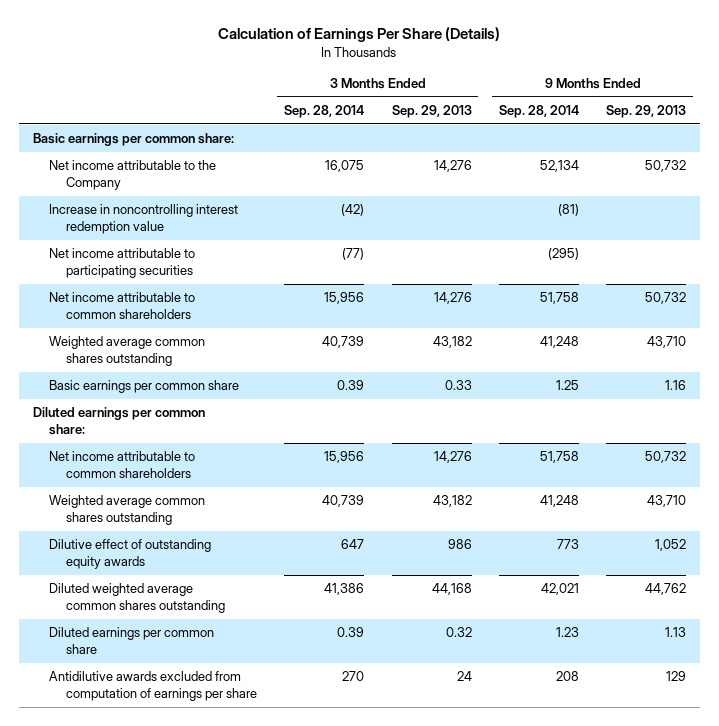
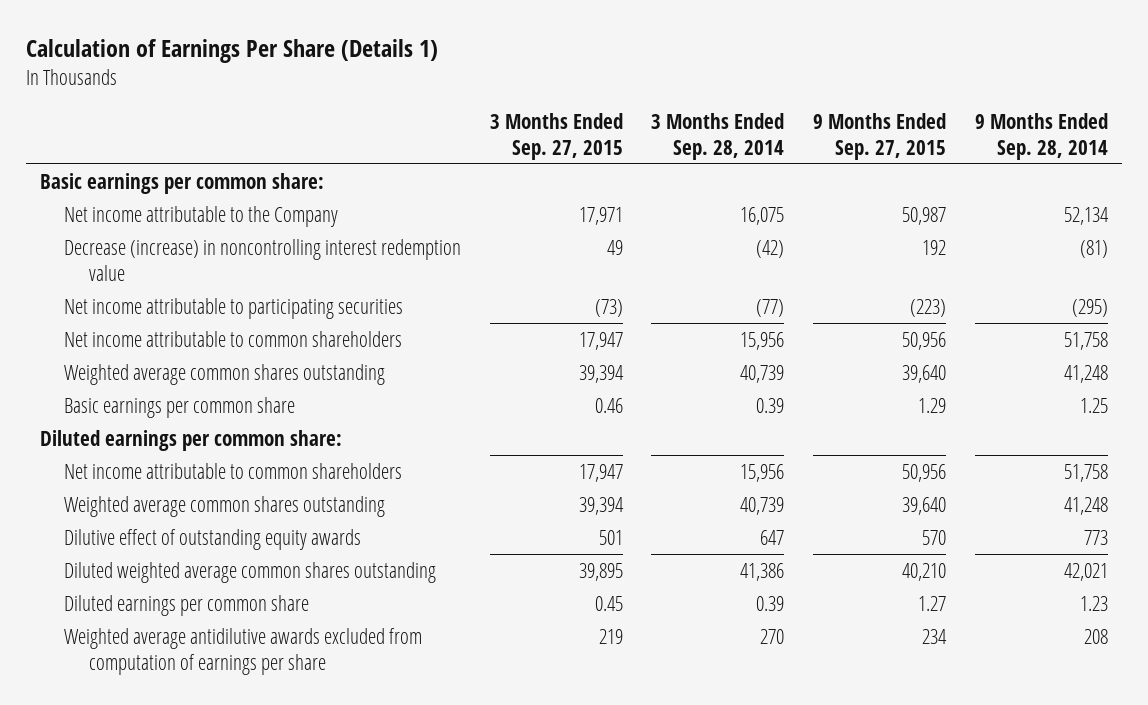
[218,27,501,43] Calculation of Earnings Per Share (Details) -> [25,39,438,64] Calculation of Earnings Per Share (Details 1)
[391,105,472,119] Sep. 29, 2013 -> none
[606,105,687,119] Sep. 29, 2013 -> none
none -> [489,112,623,160] 3 Months Ended Sep. 27, 2015
none -> [812,112,946,160] 9 Months Ended Sep. 27, 2015
[49,204,239,235] Increase in noncontrolling interest redemption value -> [64,238,462,281] Decrease (increase) in noncontrolling interest redemption value
[49,671,257,702] Antidilutive awards excluded from computation of earnings per share -> [64,627,423,675] Weighted average antidilutive awards excluded from computation of earnings per share

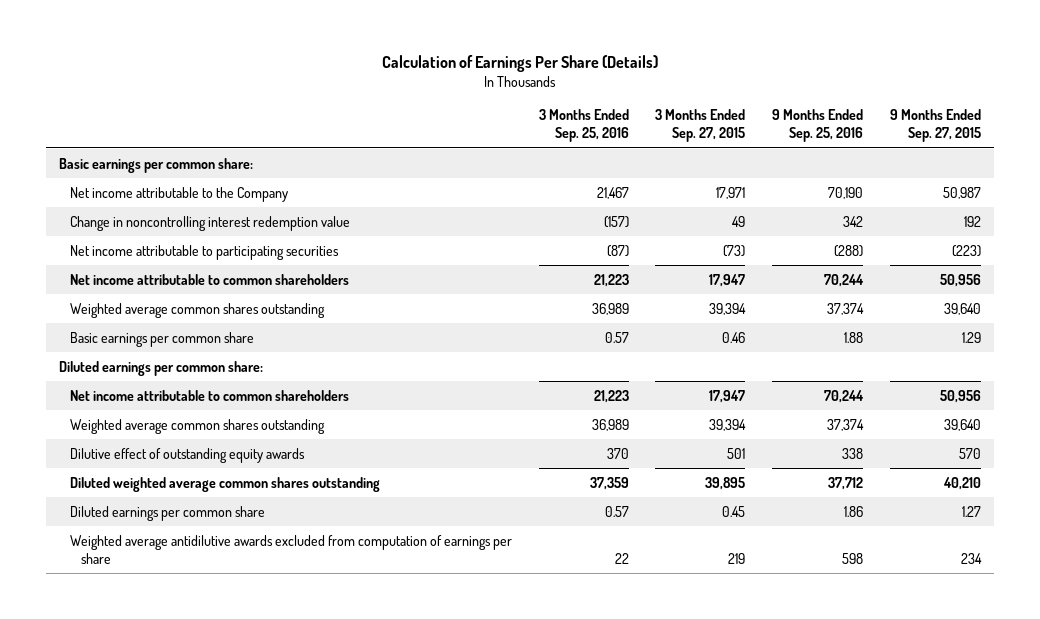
[25,39,438,64] Calculation of Earnings Per Share (Details 1) -> [382,54,659,72] Calculation of Earnings Per Share (Details)
[651,112,785,160] 3 Months Ended Sep. 28, 2014 -> none
[974,112,1108,160] 9 Months Ended Sep. 28, 2014 -> none
none -> [538,109,629,143] 3 Months Ended Sep. 25, 2016
none -> [772,109,864,143] 9 Months Ended Sep. 25, 2016
[64,238,462,281] Decrease (increase) in noncontrolling interest redemption value -> [69,215,350,231] Change in noncontrolling interest redemption value

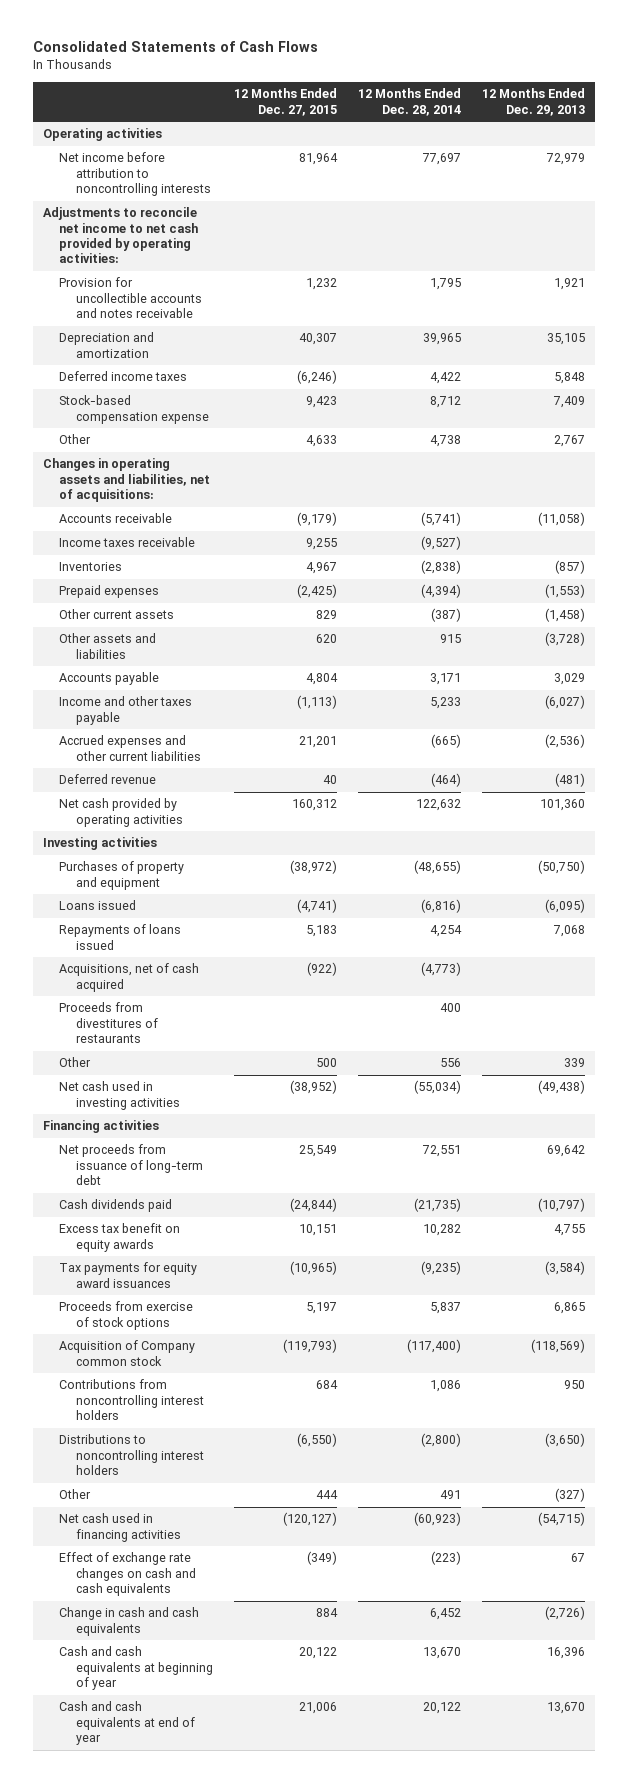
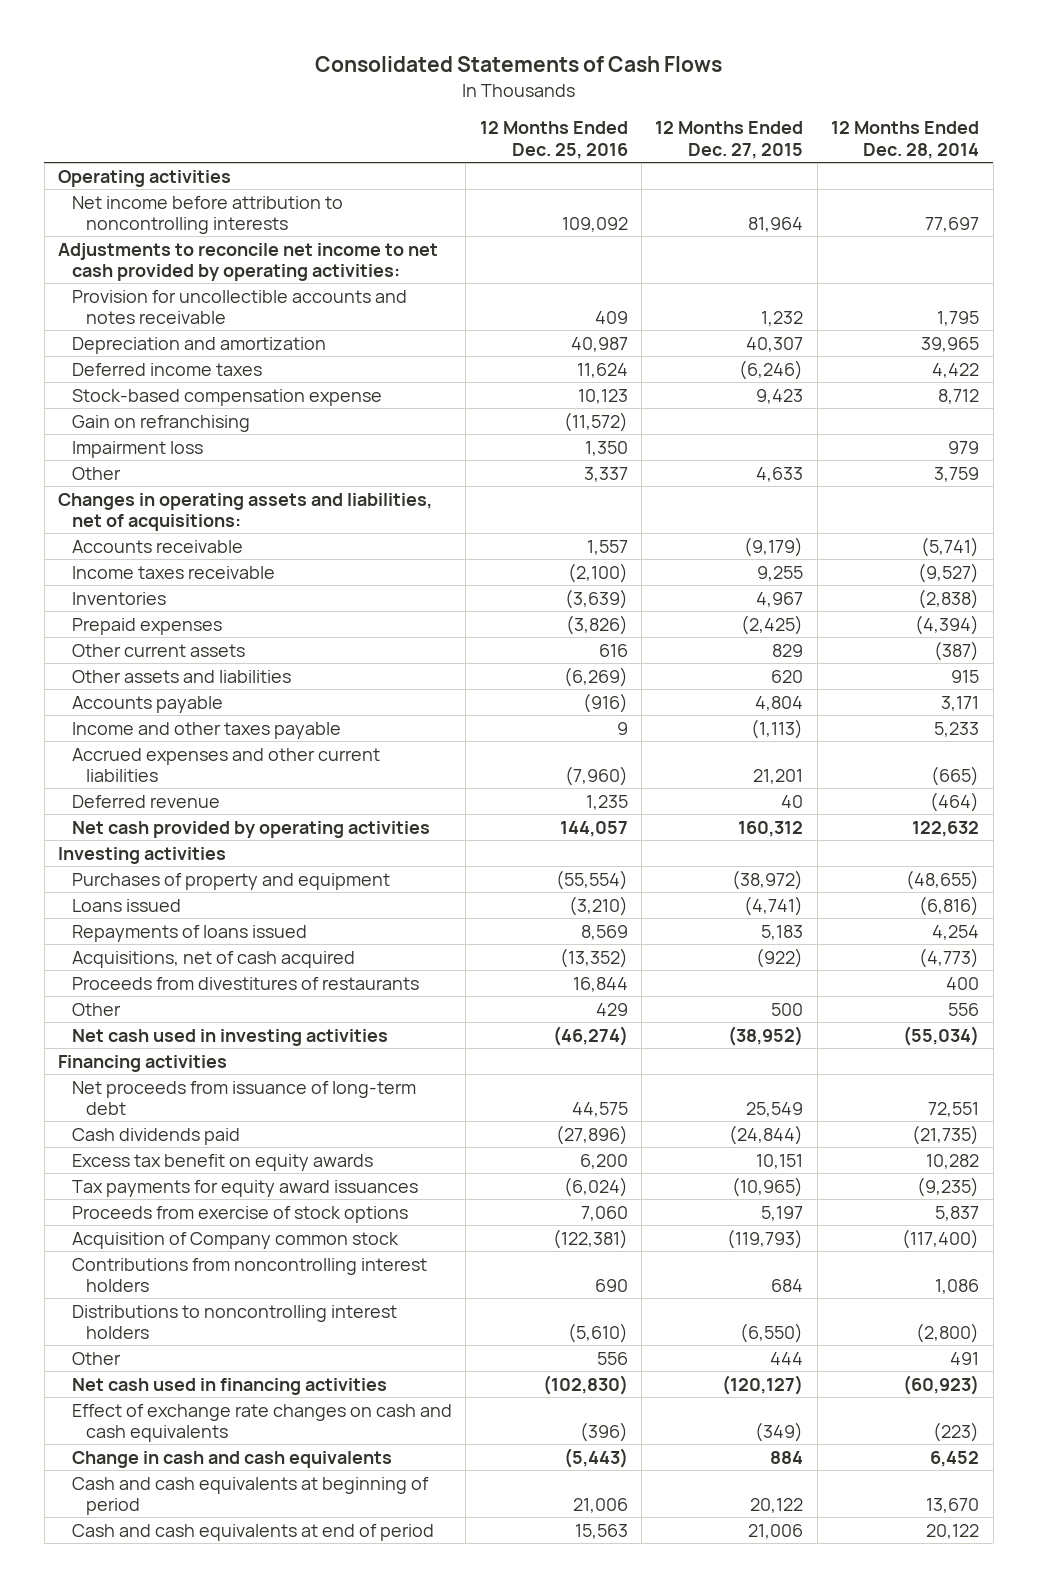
[481,88,585,116] 12 Months Ended Dec. 29, 2013 -> none
none -> [479,121,628,159] 12 Months Ended Dec. 25, 2016
none -> [71,414,250,432] Gain on refranchising
none -> [71,440,203,458] Impairment loss
[429,435,461,448] 4,738 -> [934,466,980,482] 3,759
[59,1646,213,1691] Cash and cash equivalents at beginning of year -> [71,1476,429,1515] Cash and cash equivalents at beginning of period
[59,1701,195,1746] Cash and cash equivalents at end of year -> [71,1523,434,1541] Cash and cash equivalents at end of period

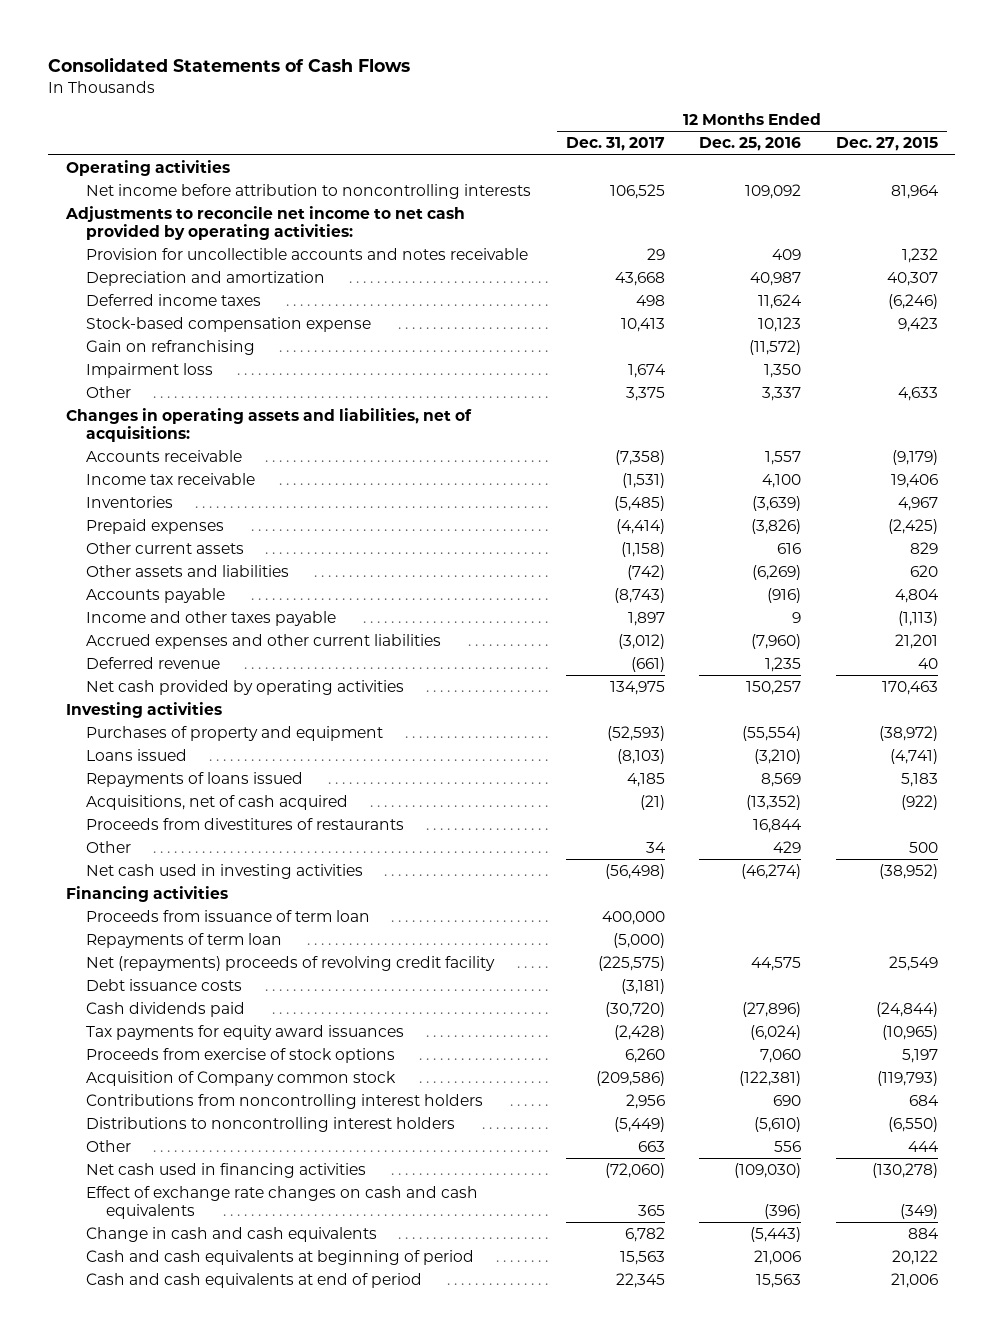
[831,121,980,159] 12 Months Ended Dec. 28, 2014 -> none
none -> [565,137,665,152] Dec. 31, 2017
[71,565,275,579] Income taxes receivable -> [85,472,255,485] Income tax receivable
[567,562,628,583] (2,100) -> [762,473,802,488] 4,100
[757,565,804,581] 9,255 -> [890,473,938,488] 19,406
[559,820,628,837] 144,057 -> [746,679,802,695] 150,257
[738,820,804,837] 160,312 -> [881,680,938,695] 170,463
none -> [85,909,370,922] Proceeds from issuance of term loan
none -> [85,932,282,948] Repayments of term loan
[71,1080,416,1115] Net proceeds from issuance of long-term debt -> [85,955,495,971] Net (repayments) proceeds of revolving credit facility
none -> [85,978,242,991] Debt issuance costs
[71,1153,373,1171] Excess tax benefit on equity awards -> none
[542,1374,628,1395] (102,830) -> [734,1162,802,1178] (109,030)
[722,1374,804,1395] (120,127) -> [871,1162,938,1178] (130,278)

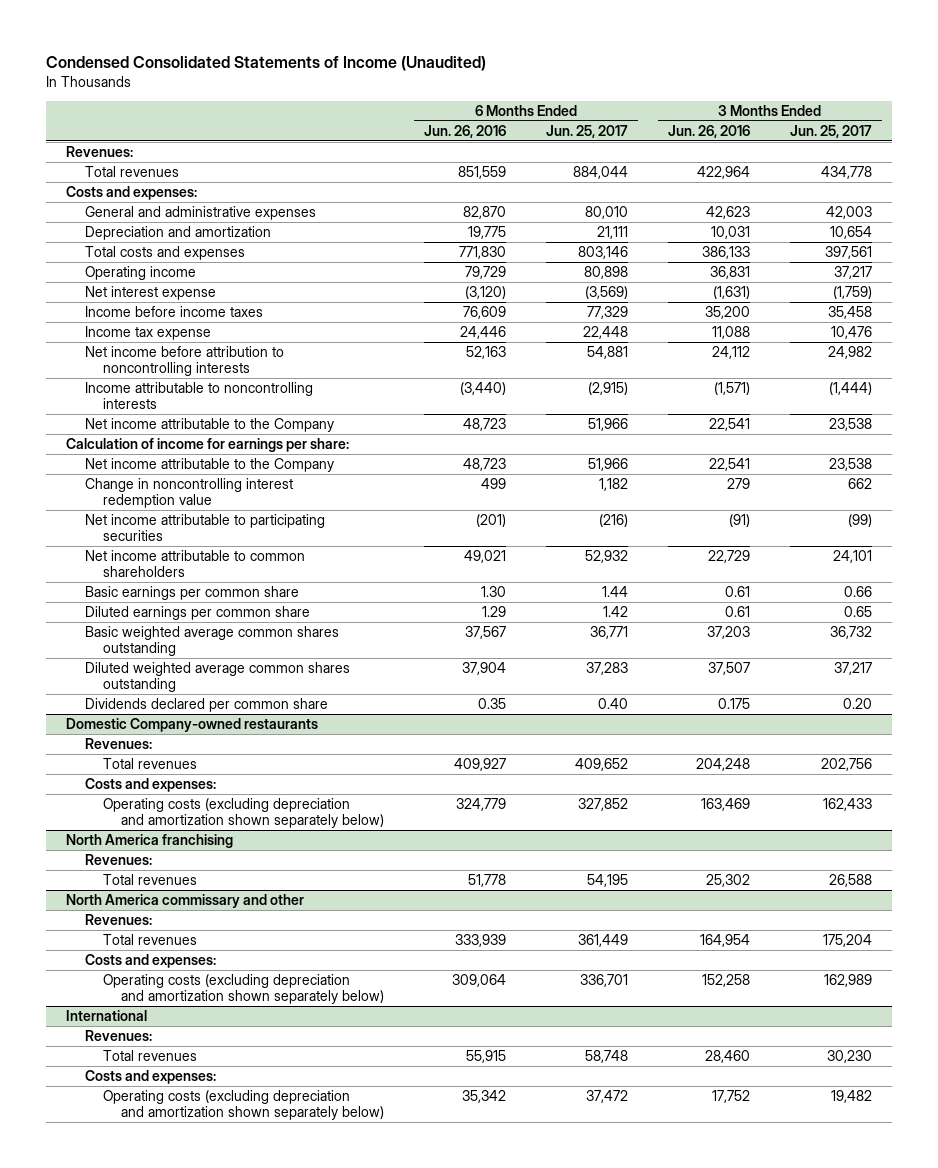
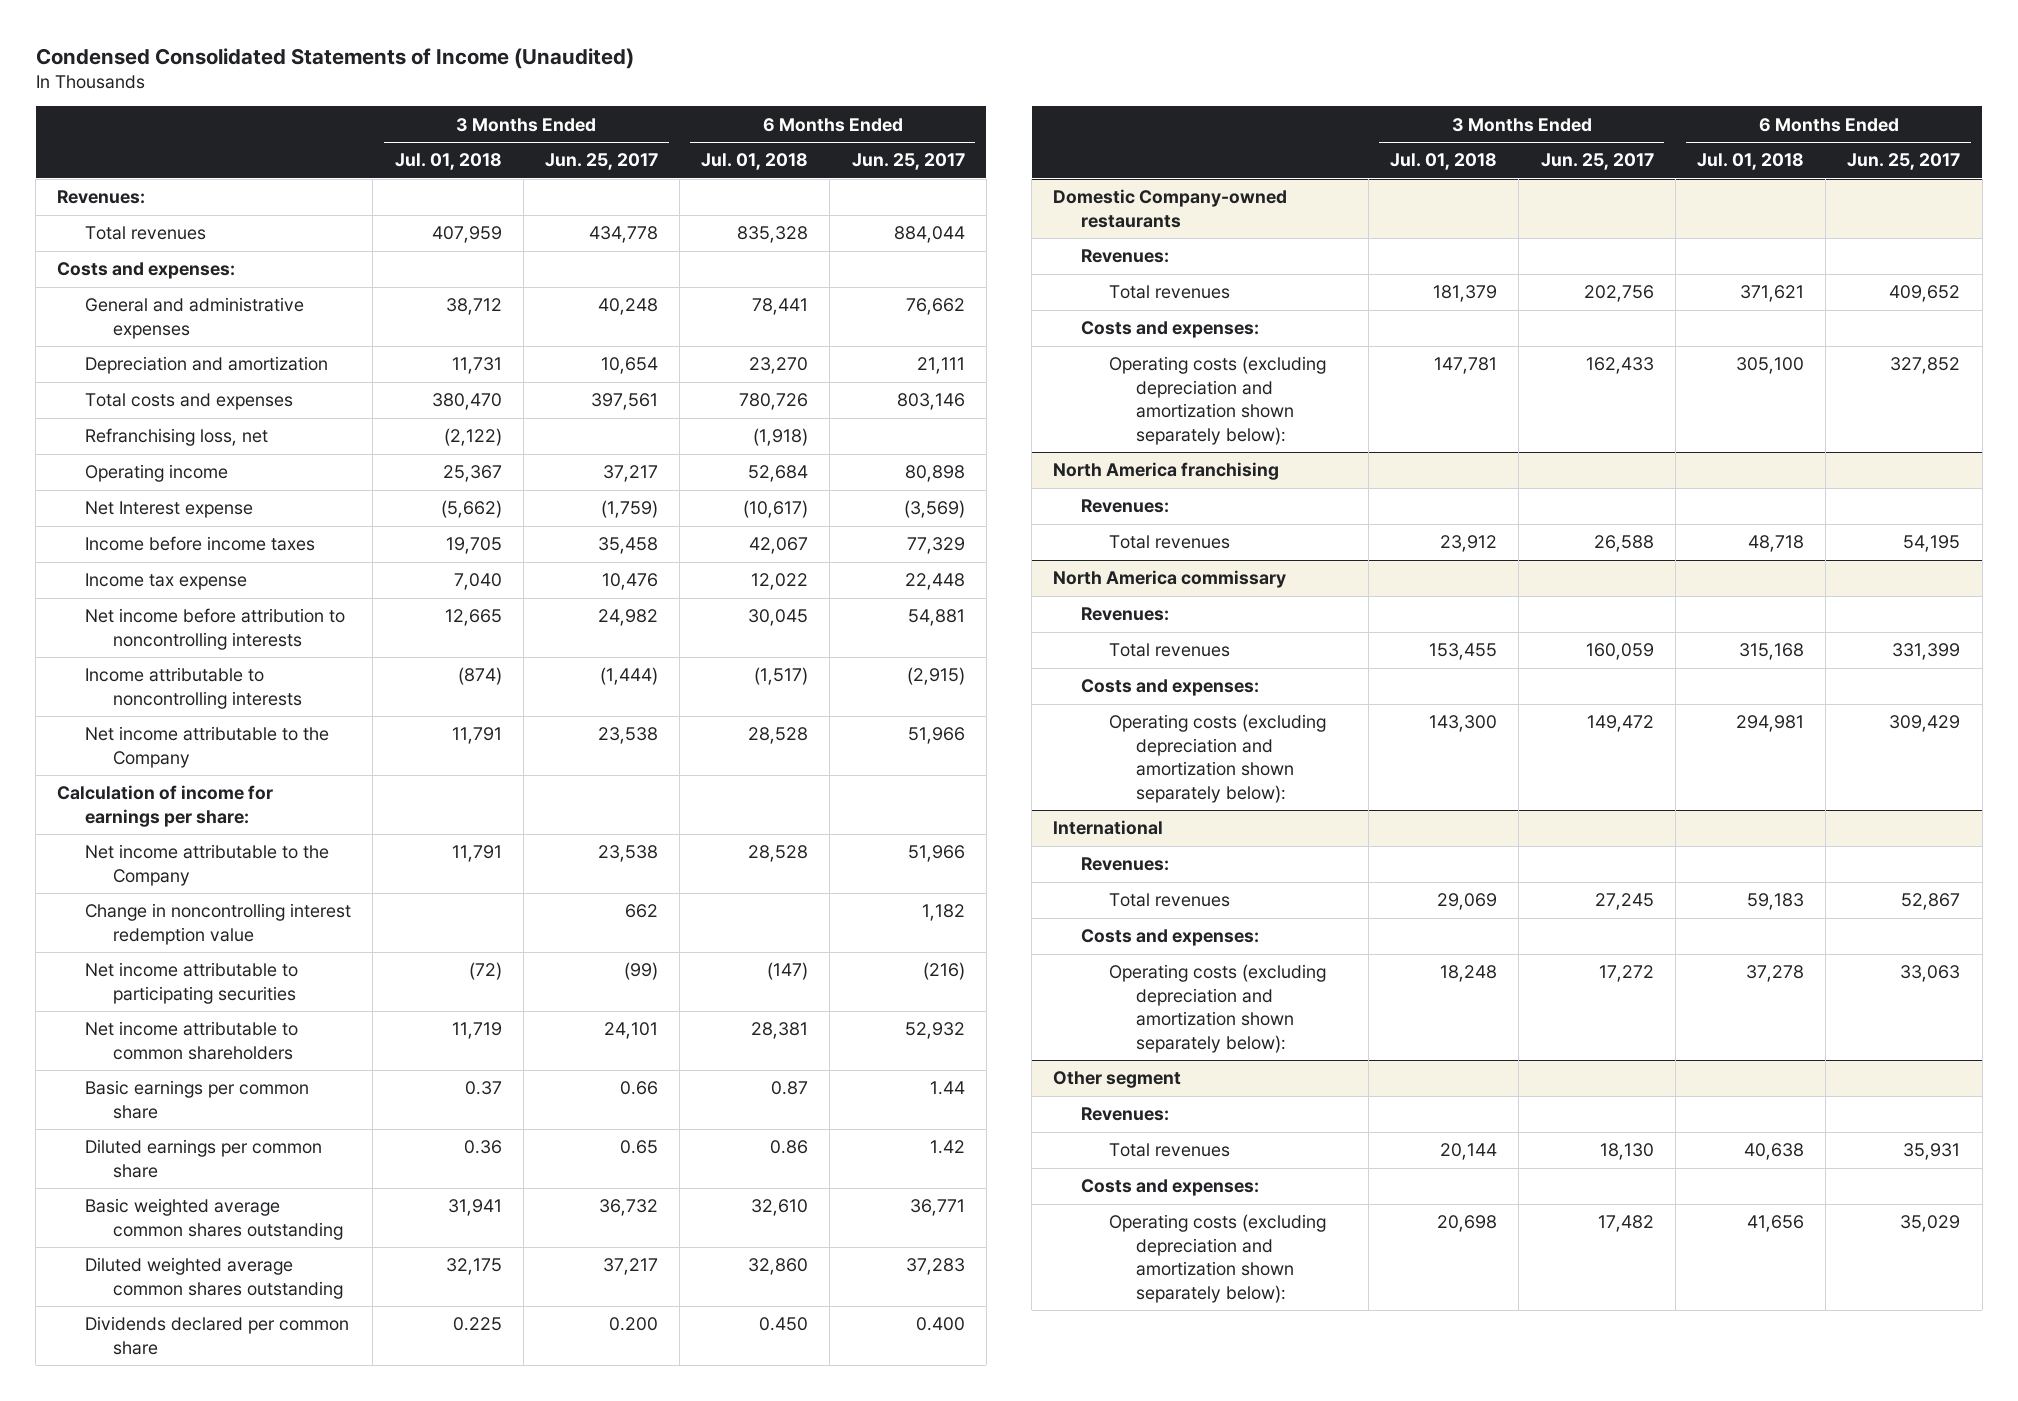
[423,124,506,138] Jun. 26, 2016 -> none
[667,124,750,138] Jun. 26, 2016 -> none
none -> [394,153,502,171] Jul. 01, 2018
none -> [701,153,809,171] Jul. 01, 2018
[584,205,628,219] 80,010 -> [905,298,965,316] 76,662
[825,205,872,219] 42,003 -> [597,298,658,316] 40,248
none -> [85,428,269,447] Refranchising loss, net
[84,285,216,300] Net interest expense -> [85,501,254,519] Net Interest expense
[597,697,628,709] 0.40 -> [915,1317,965,1332] 0.400
[842,697,872,709] 0.20 -> [608,1317,658,1332] 0.200
[102,797,384,829] Operating costs (excluding depreciation and amortization shown separately below) -> [1108,356,1326,445] Operating costs (excluding depreciation and amortization shown separately below):
[66,893,305,908] North America commissary and other -> [1053,570,1287,589] North America commissary
[577,933,628,947] 361,449 -> [1892,643,1961,661] 331,399
[822,933,872,947] 175,204 -> [1585,643,1654,661] 160,059
[102,973,384,1005] Operating costs (excluding depreciation and amortization shown separately below) -> [1108,714,1326,803] Operating costs (excluding depreciation and amortization shown separately below):
[579,973,628,987] 336,701 -> [1889,715,1961,733] 309,429
[823,973,872,987] 162,989 -> [1586,715,1654,733] 149,472
[584,1049,628,1063] 58,748 -> [1901,893,1961,911] 52,867
[826,1049,872,1063] 30,230 -> [1594,893,1654,911] 27,245
[102,1089,384,1121] Operating costs (excluding depreciation and amortization shown separately below) -> [1108,964,1326,1053] Operating costs (excluding depreciation and amortization shown separately below):
[585,1089,628,1103] 37,472 -> [1900,965,1961,983] 33,063
[830,1089,872,1103] 19,482 -> [1598,965,1654,983] 17,272
none -> [1053,1071,1182,1089] Other segment
none -> [1080,1107,1169,1122] Revenues:
none -> [1108,1143,1230,1158] Total revenues
none -> [1080,1179,1259,1197] Costs and expenses:
none -> [1108,1214,1326,1303] Operating costs (excluding depreciation and amortization shown separately below):

